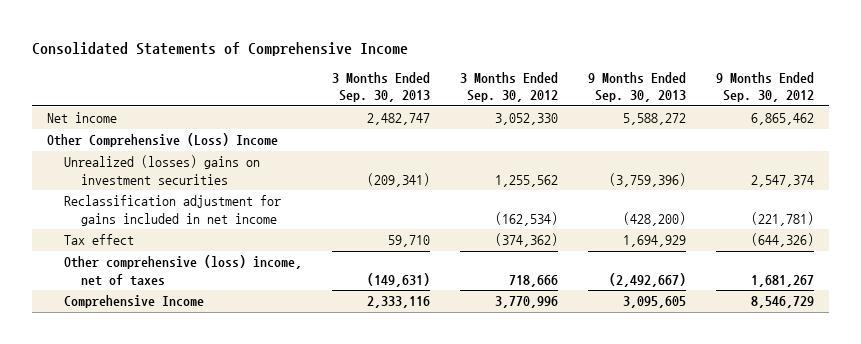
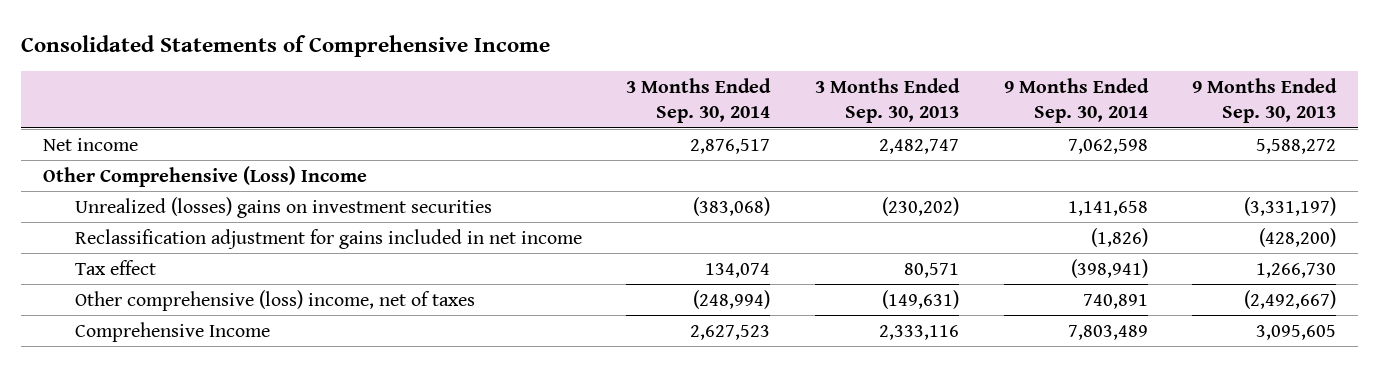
[460,71,559,103] 3 Months Ended Sep. 30, 2012 -> none
[715,71,814,103] 9 Months Ended Sep. 30, 2012 -> none
none -> [626,78,772,124] 3 Months Ended Sep. 30, 2014
none -> [1003,78,1149,124] 9 Months Ended Sep. 30, 2014
[367,172,431,187] (209,341) -> [881,196,959,216] (230,202)
[608,172,686,187] (3,759,396) -> [1244,196,1337,216] (3,331,197)
[388,235,431,248] 59,710 -> [903,262,959,278] 80,571
[622,235,686,248] 1,694,929 -> [1256,262,1337,278] 1,266,730

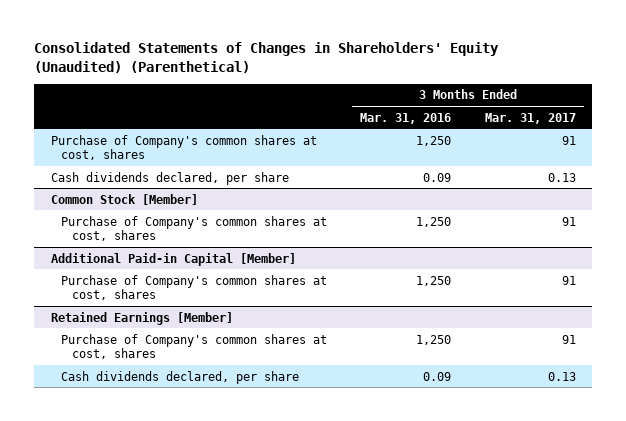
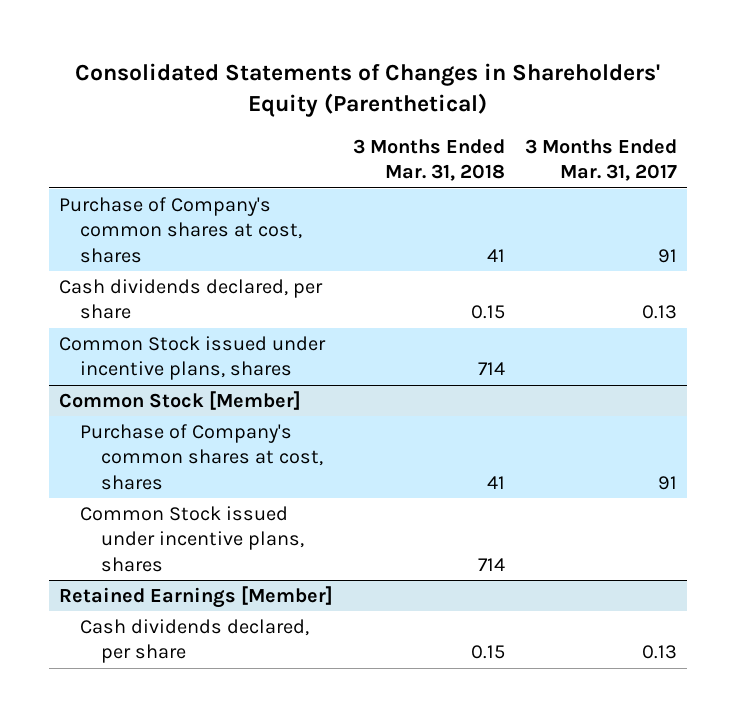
[33,41,499,73] Consolidated Statements of Changes in Shareholders' Equity (Unaudited) (Parenthetical) -> [74,62,660,117] Consolidated Statements of Changes in Shareholders' Equity (Parenthetical)
[360,112,452,124] Mar. 31, 2016 -> none
none -> [352,138,505,182] 3 Months Ended Mar. 31, 2018
none -> [58,335,326,381] Common Stock issued under incentive plans, shares
[50,252,296,266] Additional Paid-in Capital [Member] -> none
[61,274,328,301] Purchase of Company's common shares at cost, shares -> none
none -> [80,505,305,572] Common Stock issued under incentive plans, shares
[61,333,328,360] Purchase of Company's common shares at cost, shares -> none

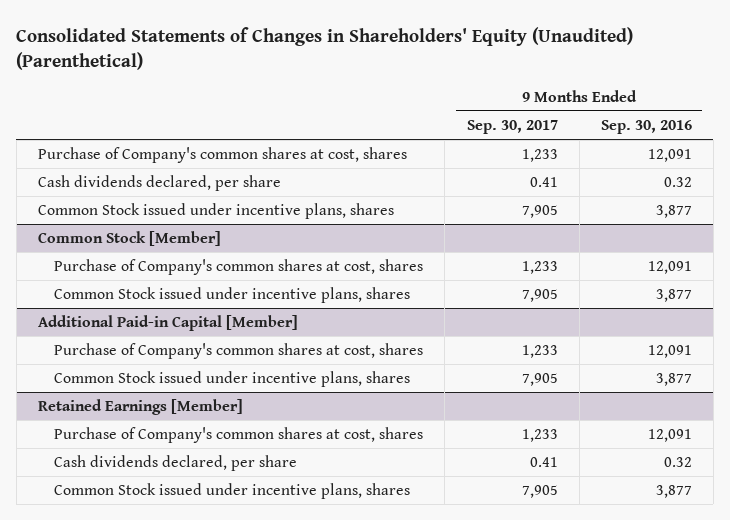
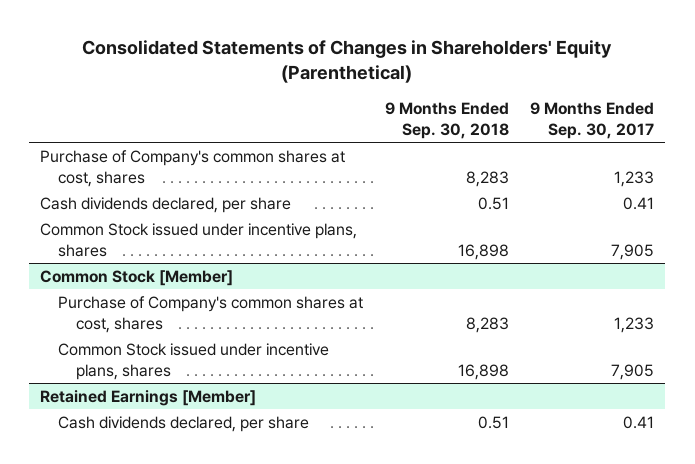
[16,26,634,70] Consolidated Statements of Changes in Shareholders' Equity (Unaudited) (Parenthetical) -> [82,40,613,84] Consolidated Statements of Changes in Shareholders' Equity (Parenthetical)
[600,120,692,135] Sep. 30, 2016 -> none
none -> [384,102,509,139] 9 Months Ended Sep. 30, 2018
[38,315,299,332] Additional Paid-in Capital [Member] -> none
[54,343,424,360] Purchase of Company's common shares at cost, shares -> none
[54,371,411,388] Common Stock issued under incentive plans, shares -> none
[54,427,424,444] Purchase of Company's common shares at cost, shares -> none
[54,483,411,500] Common Stock issued under incentive plans, shares -> none

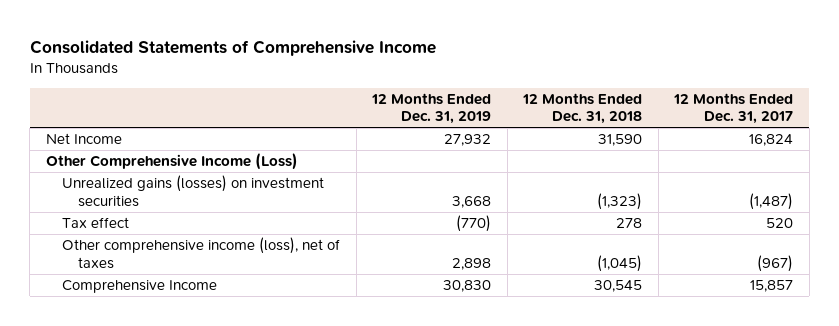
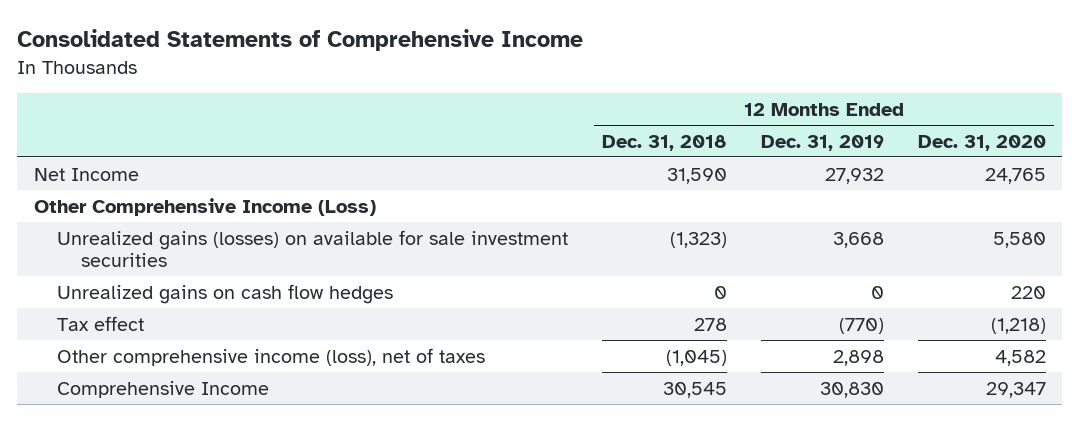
[673,92,794,125] 12 Months Ended Dec. 31, 2017 -> none
none -> [917,134,1046,151] Dec. 31, 2020
[61,175,324,207] Unrealized gains (losses) on investment securities -> [57,229,569,268] Unrealized gains (losses) on available for sale investment securities
none -> [57,283,394,304] Unrealized gains on cash flow hedges

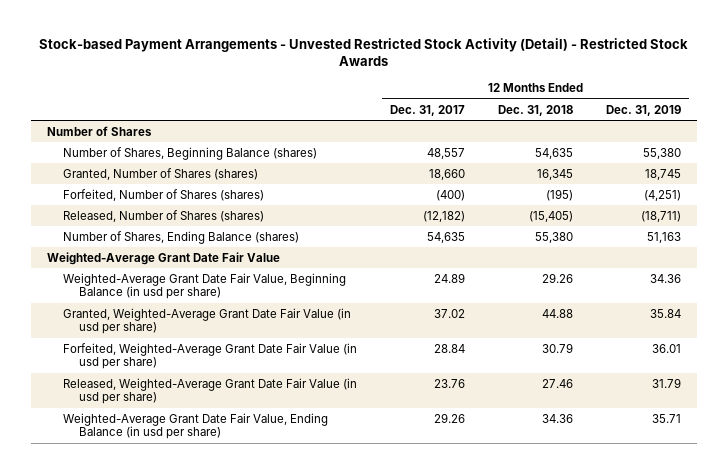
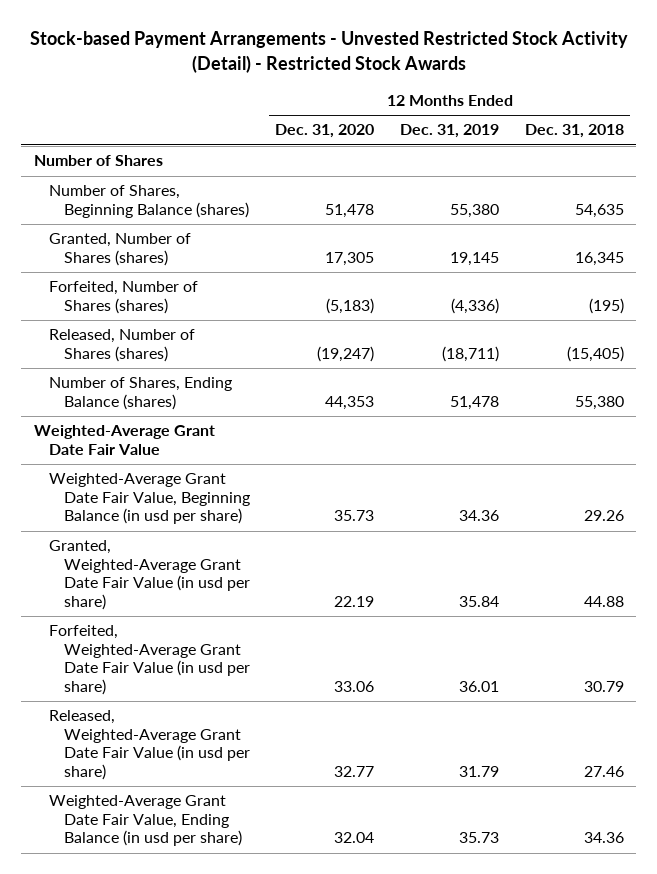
[390,104,466,116] Dec. 31, 2017 -> none
none -> [275,124,375,139] Dec. 31, 2020
[644,168,681,180] 18,745 -> [450,251,500,266] 19,145
[643,189,681,201] (4,251) -> [451,297,500,314] (4,336)
[646,231,681,243] 51,163 -> [450,395,500,410] 51,478
[651,413,681,423] 35.71 -> [459,832,500,844] 35.73

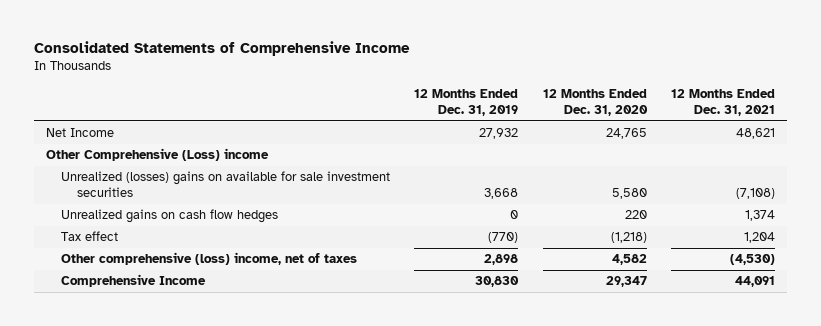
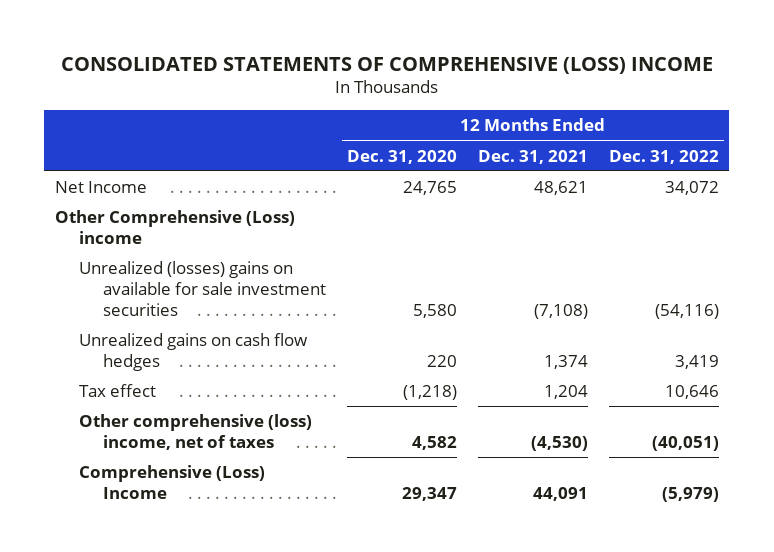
[33,41,410,57] Consolidated Statements of Comprehensive Income -> [60,56,713,74] CONSOLIDATED STATEMENTS OF COMPREHENSIVE (LOSS) INCOME
[414,89,519,117] 12 Months Ended Dec. 31, 2019 -> none
none -> [608,149,719,164] Dec. 31, 2022
[61,274,207,288] Comprehensive Income -> [79,465,266,499] Comprehensive (Loss) Income

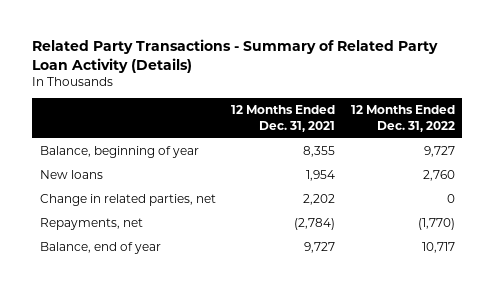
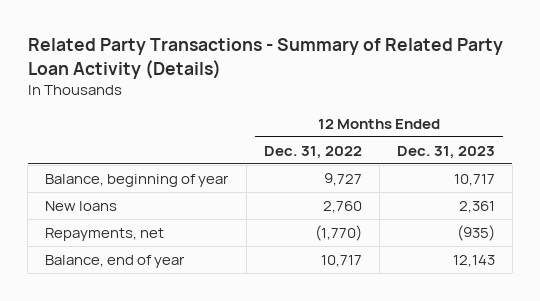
[231,105,336,132] 12 Months Ended Dec. 31, 2021 -> none
none -> [396,145,495,159] Dec. 31, 2023
[39,194,216,207] Change in related parties, net -> none

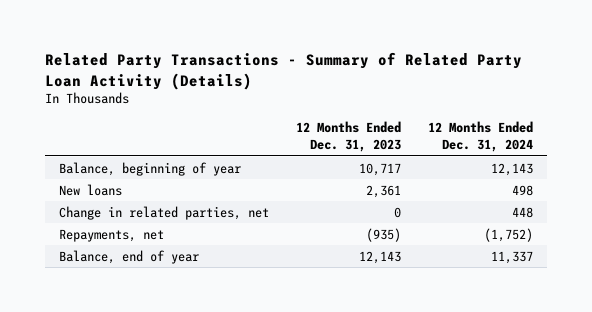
[263,145,362,159] Dec. 31, 2022 -> none
none -> [428,121,534,152] 12 Months Ended Dec. 31, 2024
none -> [58,205,269,220] Change in related parties, net

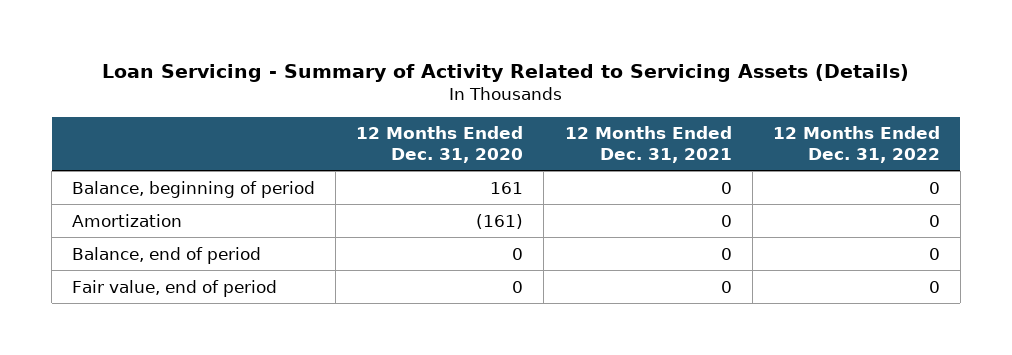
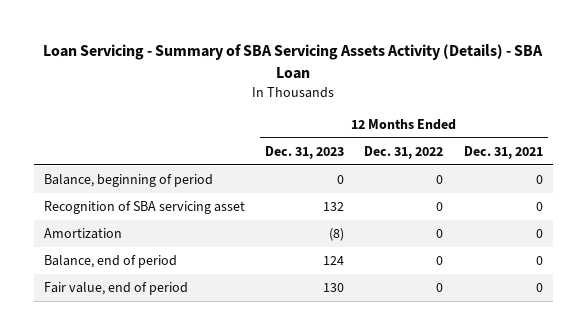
[101,63,909,82] Loan Servicing - Summary of Activity Related to Servicing Assets (Details) -> [43,44,544,79] Loan Servicing - Summary of SBA Servicing Assets Activity (Details) - SBA Loan
[356,126,524,163] 12 Months Ended Dec. 31, 2020 -> none
none -> [265,145,345,159] Dec. 31, 2023
none -> [44,201,246,215] Recognition of SBA servicing asset

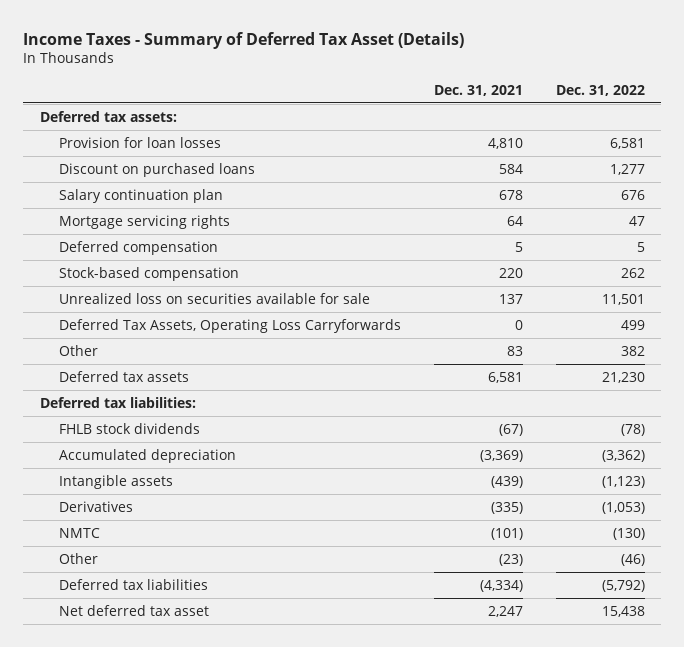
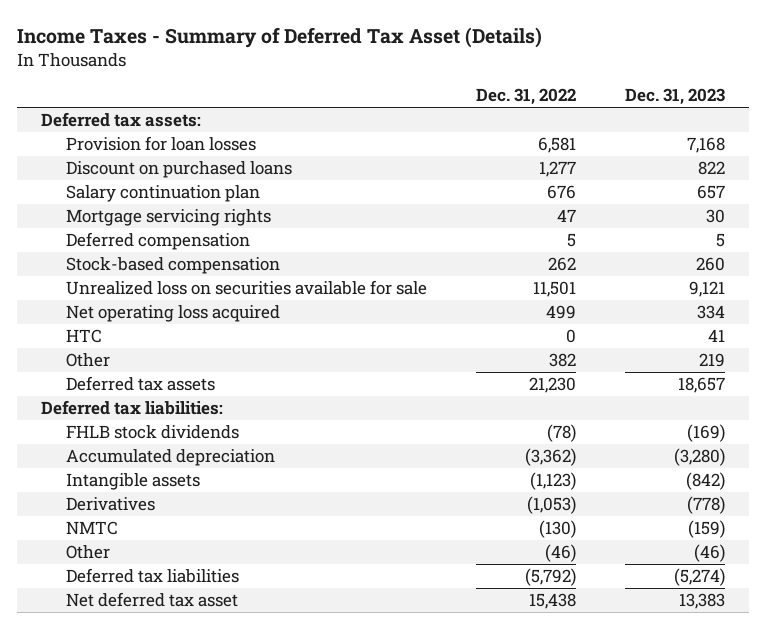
[433,84,523,96] Dec. 31, 2021 -> none
none -> [624,88,725,106] Dec. 31, 2023
[58,318,401,333] Deferred Tax Assets, Operating Loss Carryforwards -> [66,305,281,323] Net operating loss acquired
none -> [66,329,103,344] HTC

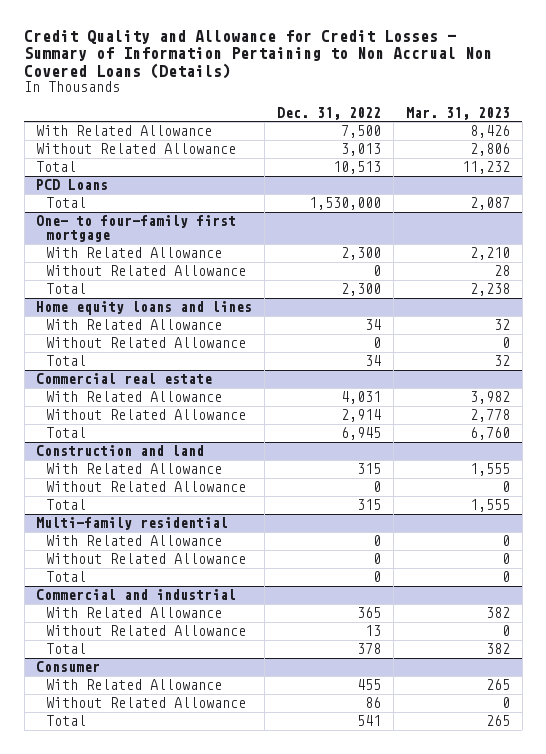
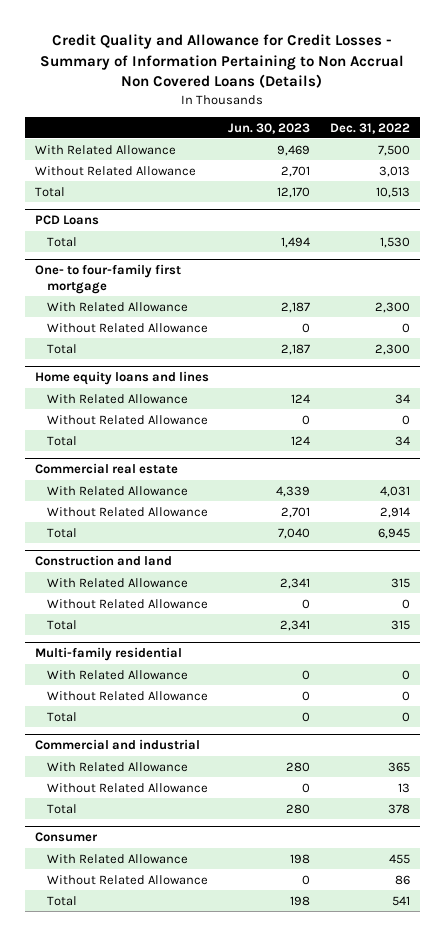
[405,106,510,120] Mar. 31, 2023 -> none
none -> [228,122,311,134] Jun. 30, 2023
[309,197,382,211] 1,530,000 -> [380,236,411,248] 1,530

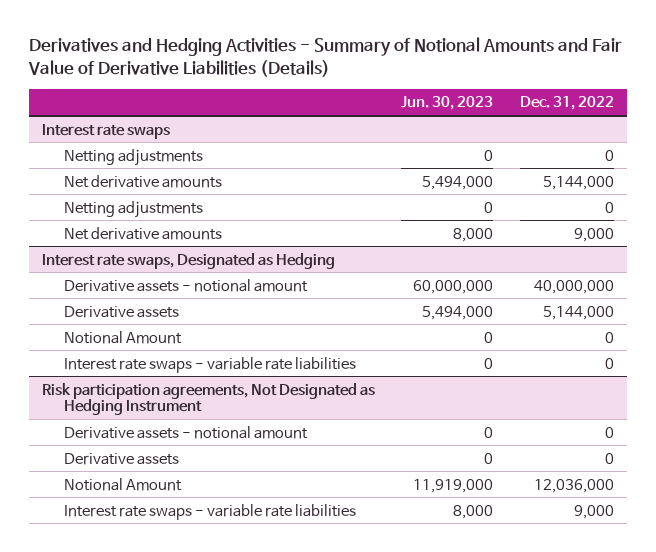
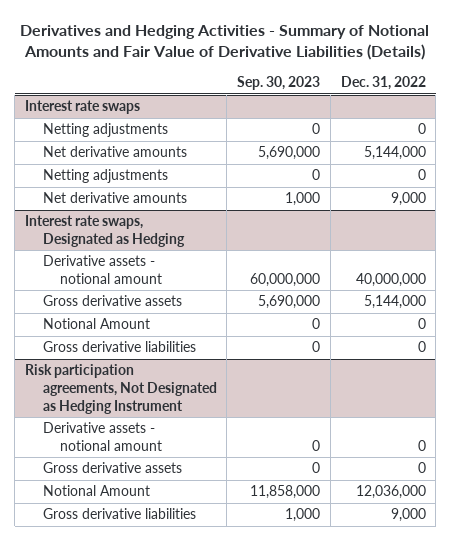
[401,96,494,111] Jun. 30, 2023 -> none
none -> [237,76,321,91] Sep. 30, 2023
[64,305,180,318] Derivative assets -> [42,295,182,307] Gross derivative assets
[64,356,357,373] Interest rate swaps - variable rate liabilities -> [42,341,196,353] Gross derivative liabilities
[64,452,180,465] Derivative assets -> [42,462,182,474] Gross derivative assets
[64,503,357,520] Interest rate swaps - variable rate liabilities -> [42,508,196,520] Gross derivative liabilities

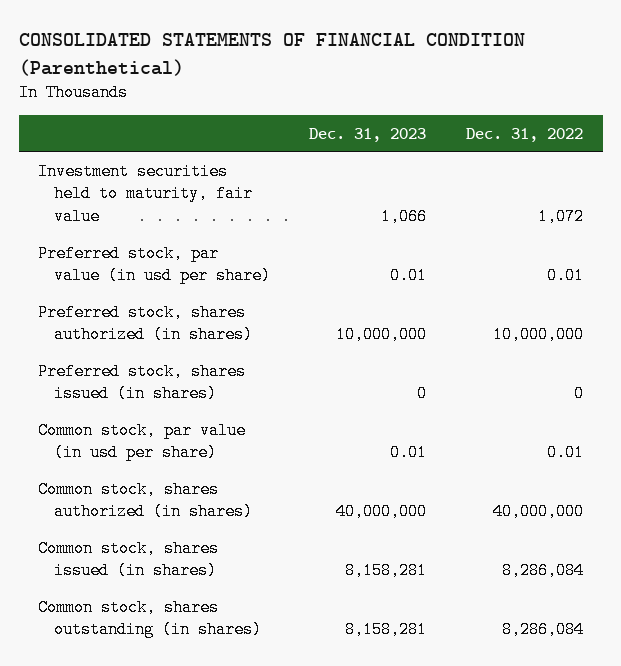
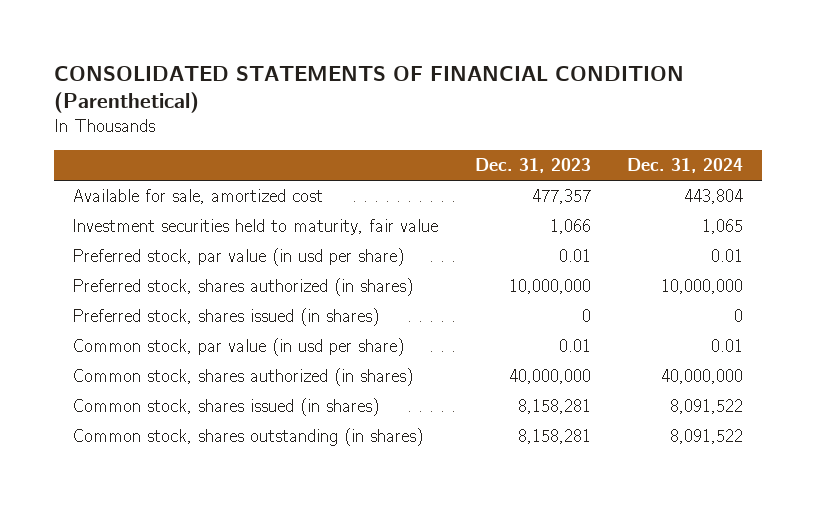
[465,127,583,142] Dec. 31, 2022 -> none
none -> [627,158,744,174] Dec. 31, 2024
none -> [72,189,324,205] Available for sale, amortized cost

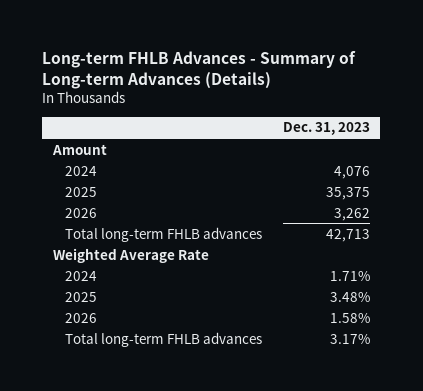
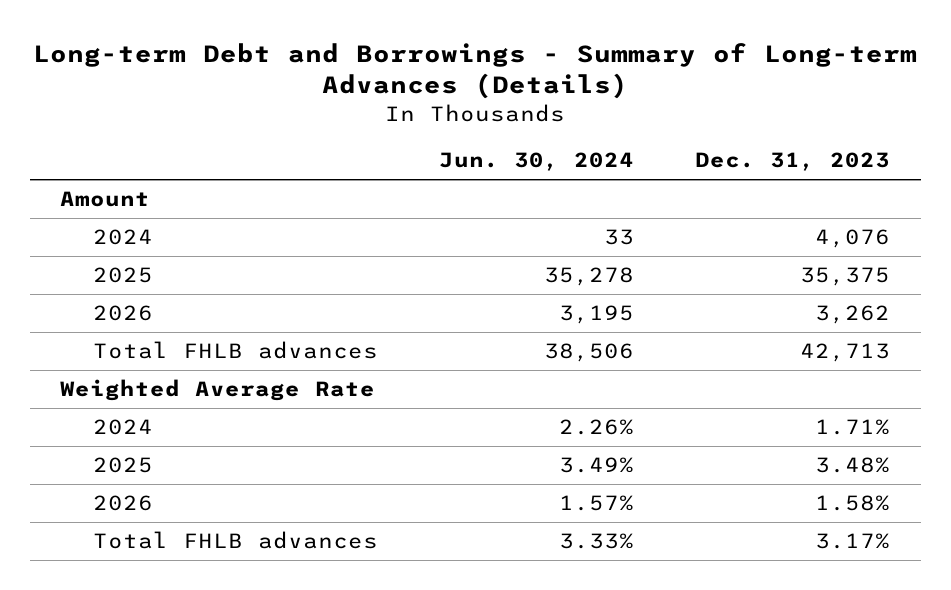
[42,50,357,89] Long-term FHLB Advances - Summary of Long-term Advances (Details) -> [33,42,918,100] Long-term Debt and Borrowings - Summary of Long-term Advances (Details)
none -> [439,152,635,172] Jun. 30, 2024
[64,226,262,242] Total long-term FHLB advances -> [92,341,378,360] Total FHLB advances
[64,331,262,347] Total long-term FHLB advances -> [92,531,378,550] Total FHLB advances

